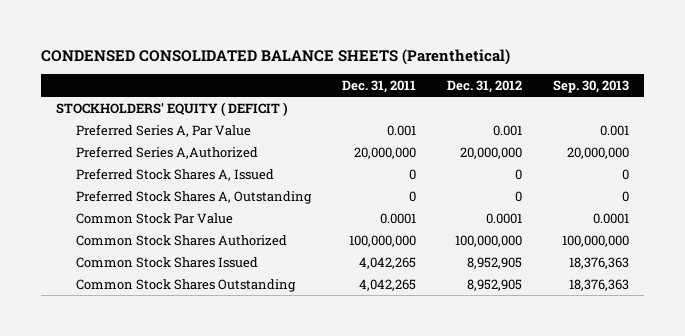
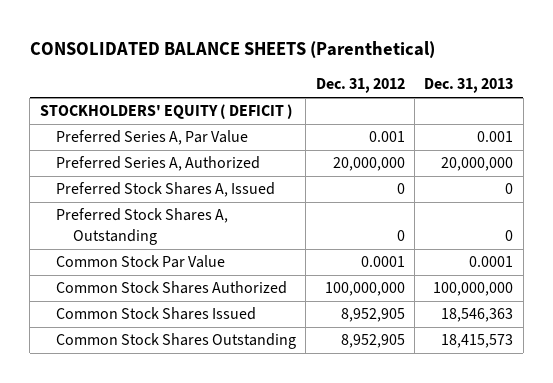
[40,49,510,66] CONDENSED CONSOLIDATED BALANCE SHEETS (Parenthetical) -> [29,40,435,58] CONSOLIDATED BALANCE SHEETS (Parenthetical)
[341,79,416,93] Dec. 31, 2011 -> none
[552,79,629,93] Sep. 30, 2013 -> none
none -> [424,78,514,94] Dec. 31, 2013
[75,145,258,159] Preferred Series A,Authorized -> [56,156,261,172] Preferred Series A, Authorized

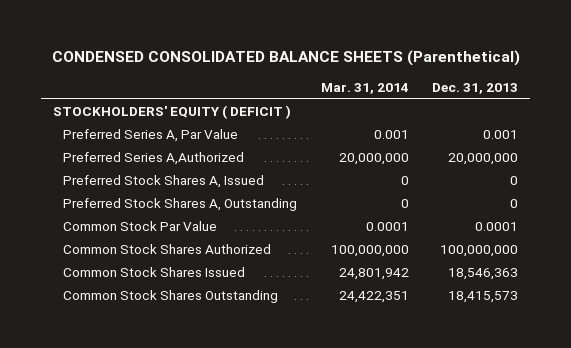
[29,40,435,58] CONSOLIDATED BALANCE SHEETS (Parenthetical) -> [51,50,520,67] CONDENSED CONSOLIDATED BALANCE SHEETS (Parenthetical)
[315,78,405,94] Dec. 31, 2012 -> none
none -> [320,82,409,94] Mar. 31, 2014
[56,156,261,172] Preferred Series A, Authorized -> [63,152,245,166] Preferred Series A,Authorized

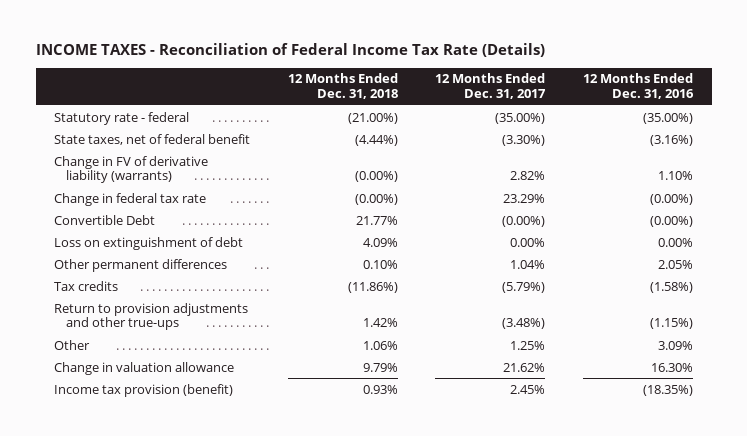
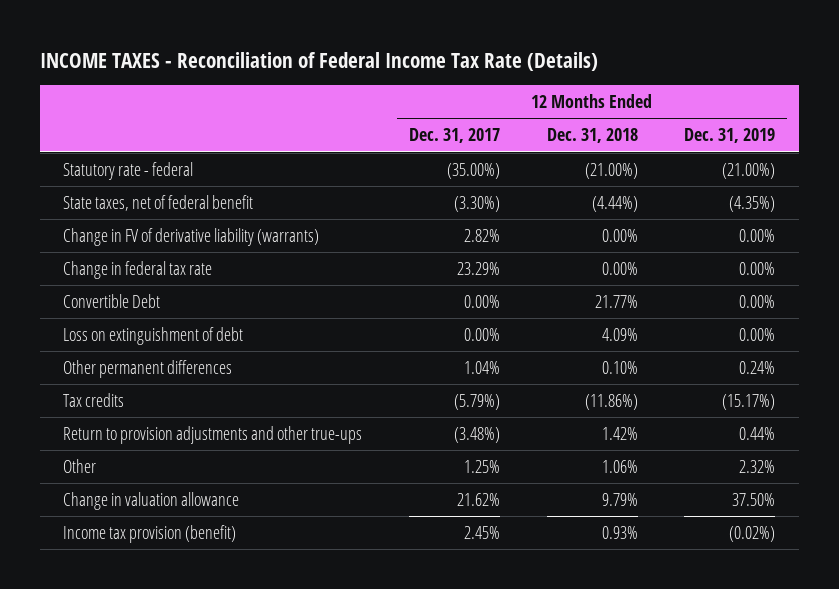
[583,73,695,100] 12 Months Ended Dec. 31, 2016 -> none
none -> [684,128,776,144] Dec. 31, 2019
[354,171,398,183] (0.00%) -> [601,228,638,242] 0.00%
[354,193,398,205] (0.00%) -> [601,261,638,275] 0.00%
[502,215,546,227] (0.00%) -> [463,294,500,308] 0.00%

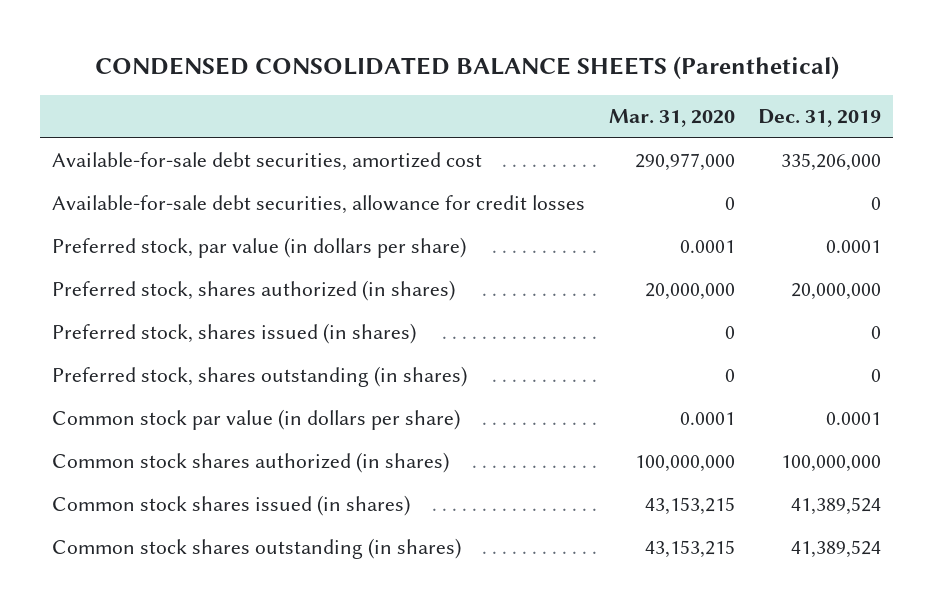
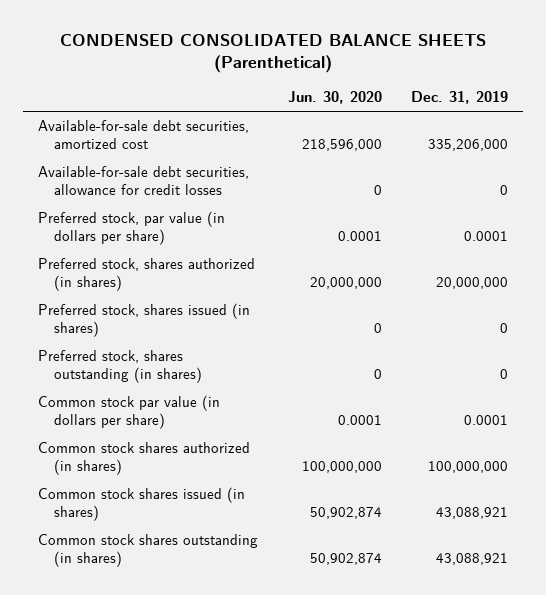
[608,109,735,128] Mar. 31, 2020 -> none
none -> [287,91,382,105] Jun. 30, 2020
[791,497,882,516] 41,389,524 -> [436,506,509,519] 43,088,921
[791,540,882,559] 41,389,524 -> [436,552,509,565] 43,088,921

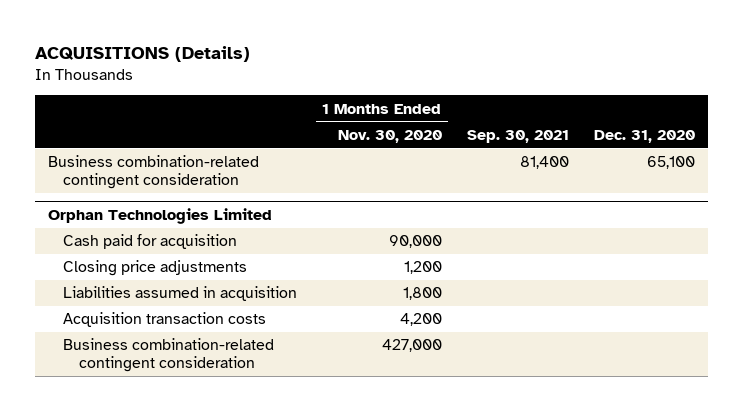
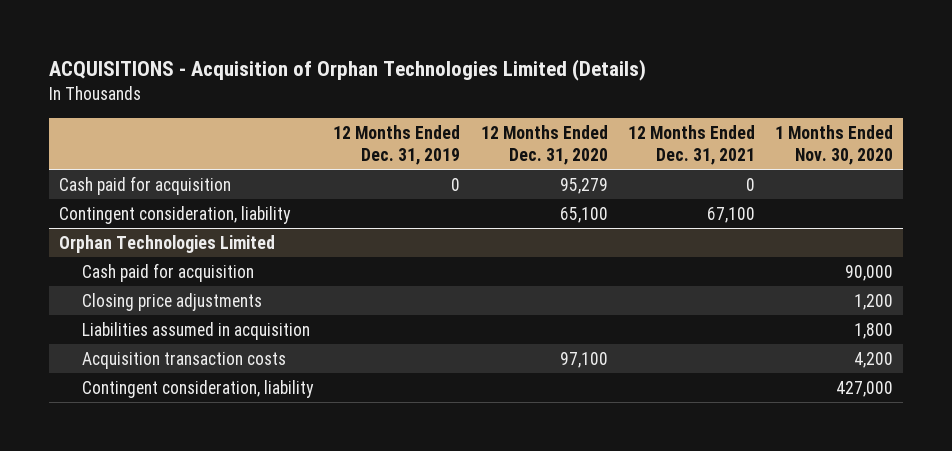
[35,46,251,63] ACQUISITIONS (Details) -> [48,59,646,82] ACQUISITIONS - Acquisition of Orphan Technologies Limited (Details)
[466,129,569,143] Sep. 30, 2021 -> none
[594,129,696,143] Dec. 31, 2020 -> none
none -> [333,124,461,165] 12 Months Ended Dec. 31, 2019
none -> [480,124,608,165] 12 Months Ended Dec. 31, 2020
none -> [627,124,755,165] 12 Months Ended Dec. 31, 2021
none -> [58,176,231,196] Cash paid for acquisition
[47,155,259,190] Business combination-related contingent consideration -> [58,206,291,225] Contingent consideration, liability
[63,338,275,373] Business combination-related contingent consideration -> [82,380,315,399] Contingent consideration, liability

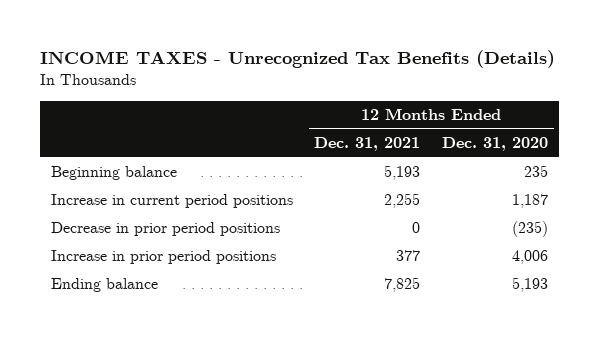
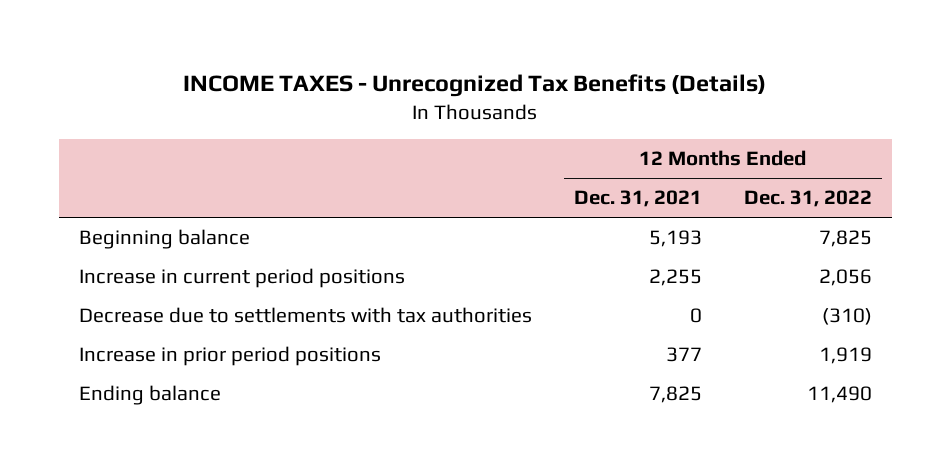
[442,137,549,152] Dec. 31, 2020 -> none
none -> [743,190,872,208] Dec. 31, 2022
[50,222,280,237] Decrease in prior period positions -> none
none -> [79,307,533,324] Decrease due to settlements with tax authorities

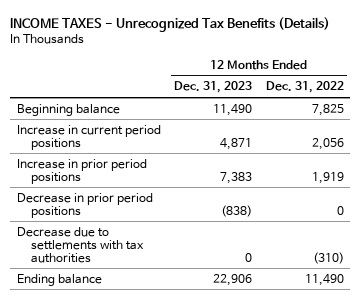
[573,190,702,208] Dec. 31, 2021 -> none
none -> [174,81,253,94] Dec. 31, 2023
none -> [17,192,154,218] Decrease in prior period positions
[79,307,533,324] Decrease due to settlements with tax authorities -> [17,226,145,263] Decrease due to settlements with tax authorities

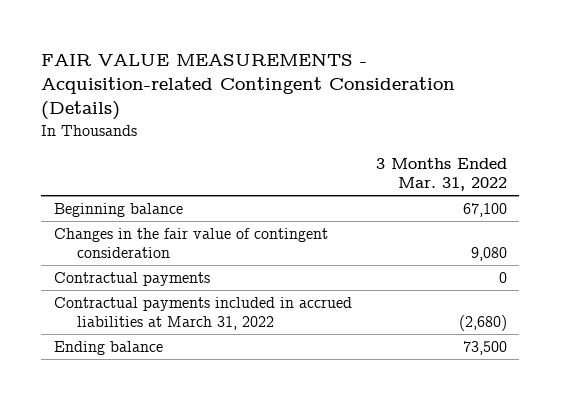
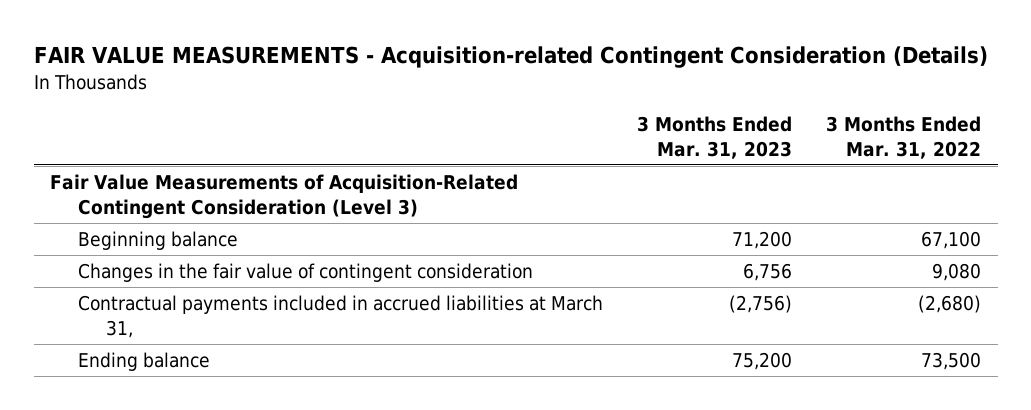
none -> [637,115,793,159] 3 Months Ended Mar. 31, 2023
none -> [50,173,519,219] Fair Value Measurements of Acquisition-Related Contingent Consideration (Level 3)
[53,271,210,286] Contractual payments -> none
[53,296,352,331] Contractual payments included in accrued liabilities at March 31, 2022 -> [78,294,604,338] Contractual payments included in accrued liabilities at March 31,

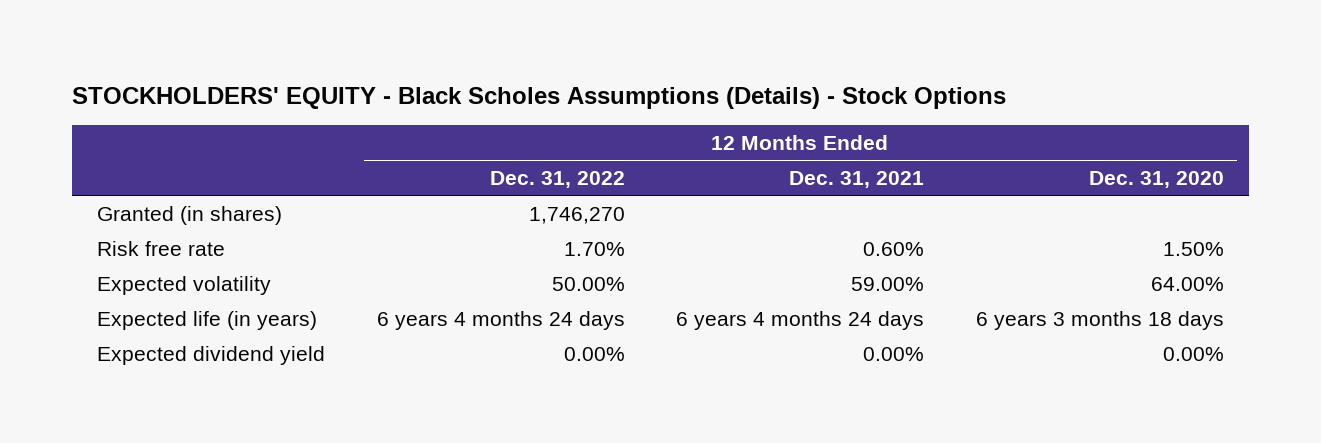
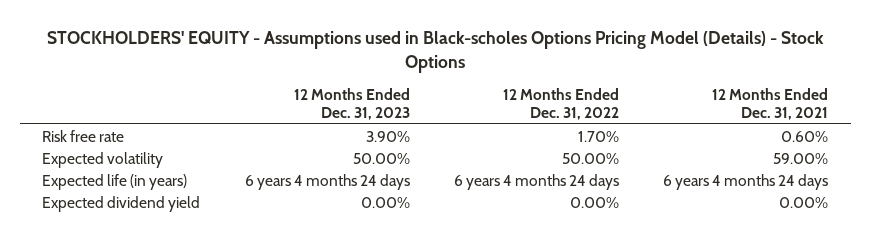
[71,86,1006,109] STOCKHOLDERS' EQUITY - Black Scholes Assumptions (Details) - Stock Options -> [47,30,825,73] STOCKHOLDERS' EQUITY - Assumptions used in Black-scholes Options Pricing Model (Details) - Stock Options
[1088,170,1224,188] Dec. 31, 2020 -> none
none -> [293,87,410,120] 12 Months Ended Dec. 31, 2023
[97,205,283,225] Granted (in shares) -> none

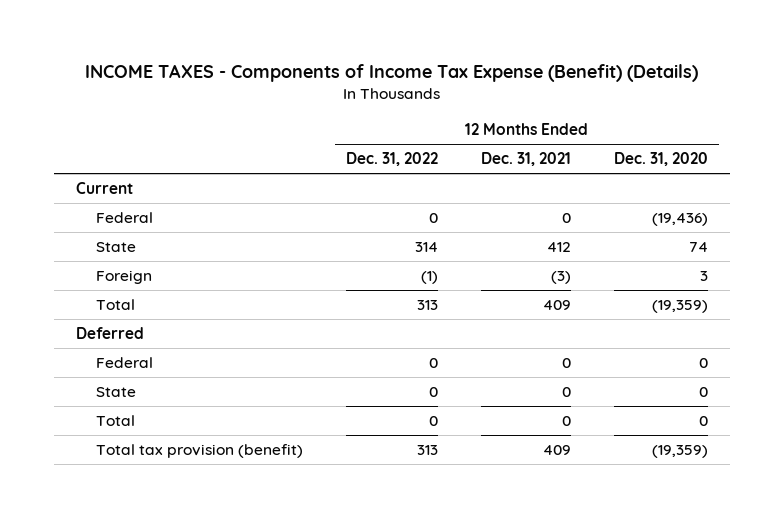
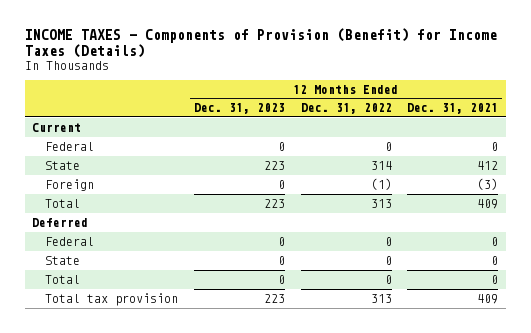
[84,64,698,83] INCOME TAXES - Components of Income Tax Expense (Benefit) (Details) -> [24,28,497,58] INCOME TAXES - Components of Provision (Benefit) for Income Taxes (Details)
[614,152,709,167] Dec. 31, 2020 -> none
none -> [193,103,285,115] Dec. 31, 2023
[95,444,303,459] Total tax provision (benefit) -> [45,292,179,306] Total tax provision

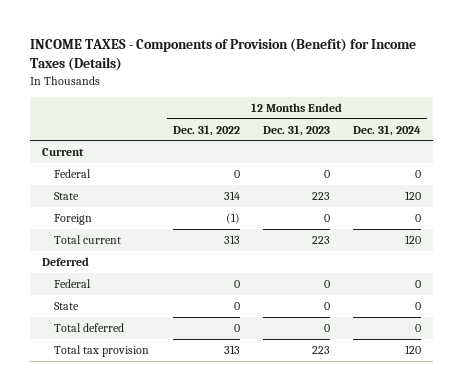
[407,103,499,115] Dec. 31, 2021 -> none
none -> [353,124,422,136] Dec. 31, 2024
[45,198,81,208] Total -> [54,234,122,244] Total current
[45,274,81,284] Total -> [54,322,125,332] Total deferred

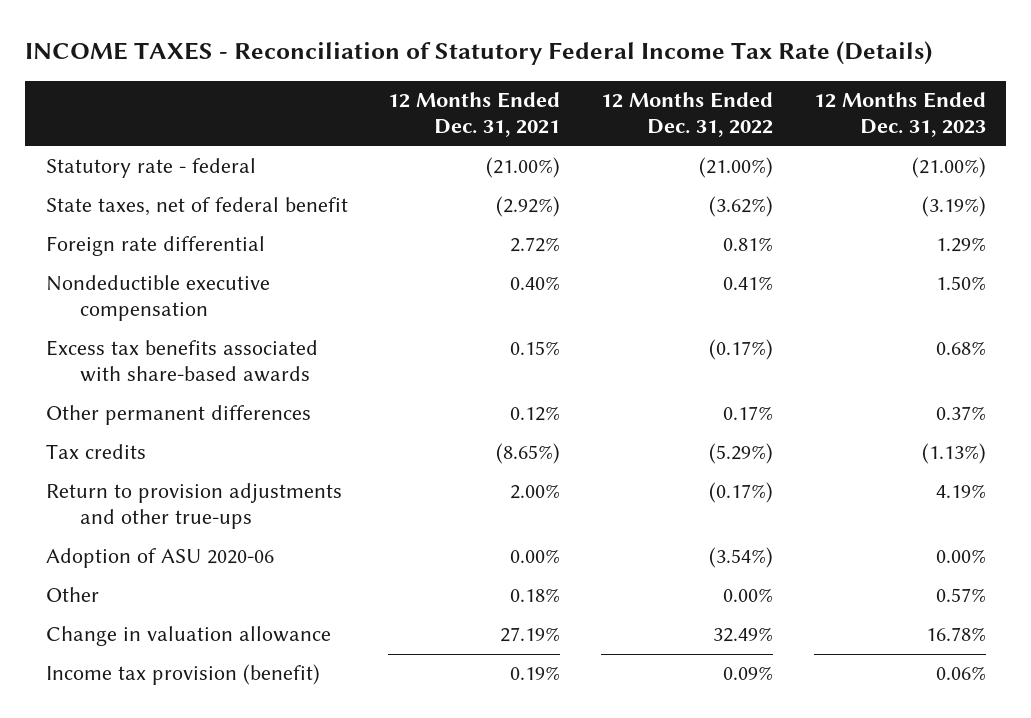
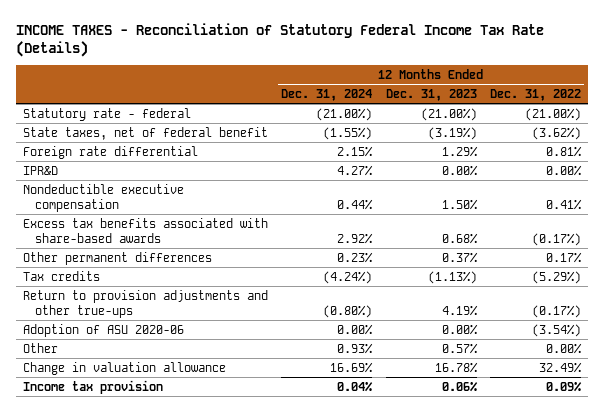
[388,92,561,138] 12 Months Ended Dec. 31, 2021 -> none
none -> [281,88,373,101] Dec. 31, 2024
none -> [22,165,58,175] IPR&D
[45,664,320,686] Income tax provision (benefit) -> [22,379,163,394] Income tax provision

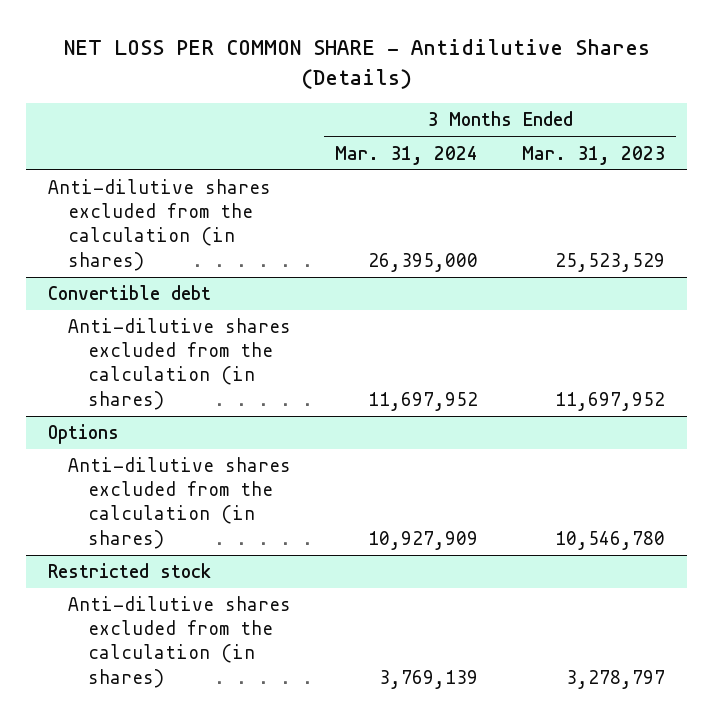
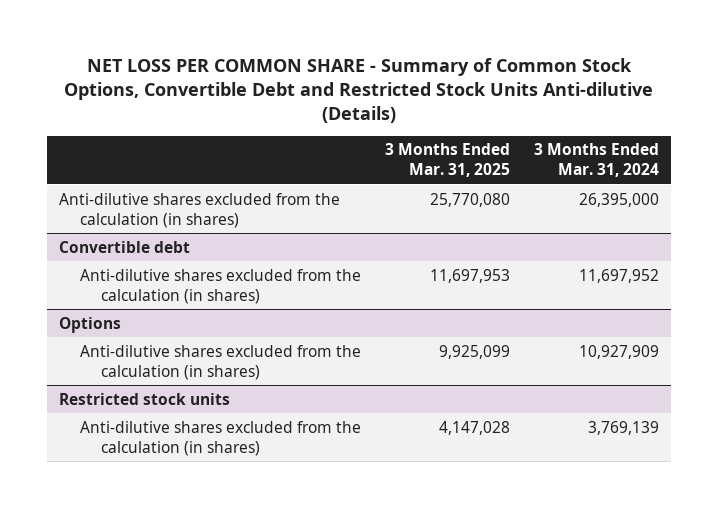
[63,39,650,89] NET LOSS PER COMMON SHARE - Antidilutive Shares (Details) -> [64,57,654,123] NET LOSS PER COMMON SHARE - Summary of Common Stock Options, Convertible Debt and Restricted Stock Units Anti-dilutive (Details)
[522,145,666,165] Mar. 31, 2023 -> none
none -> [385,143,511,178] 3 Months Ended Mar. 31, 2025
[48,563,212,579] Restricted stock -> [59,392,231,405] Restricted stock units

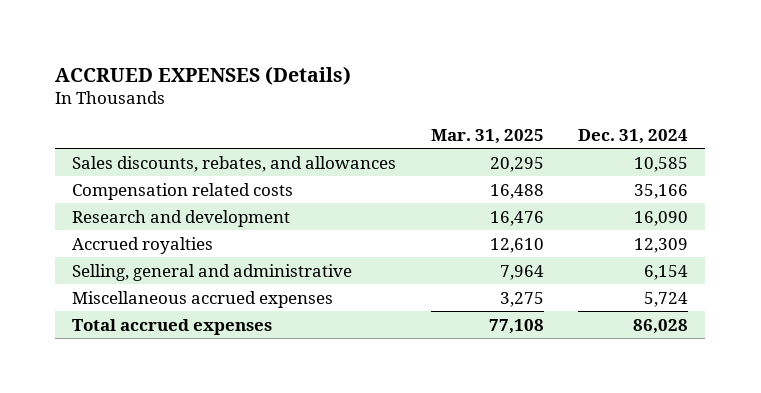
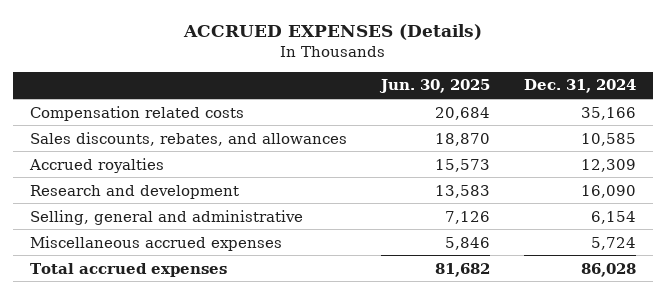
[430,128,544,144] Mar. 31, 2025 -> none
none -> [378,79,490,94] Jun. 30, 2025
[72,155,397,172] Sales discounts, rebates, and allowances -> [30,131,348,146] Sales discounts, rebates, and allowances
[72,209,291,227] Research and development -> [30,184,240,199] Research and development

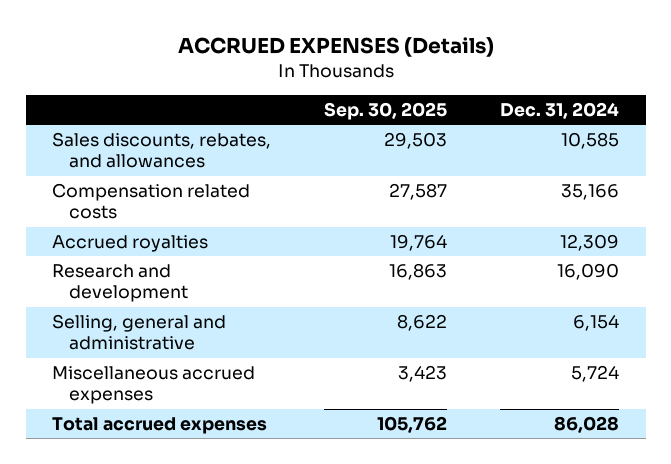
[378,79,490,94] Jun. 30, 2025 -> none
none -> [324,101,448,120] Sep. 30, 2025
[30,105,245,121] Compensation related costs -> [52,183,251,220] Compensation related costs

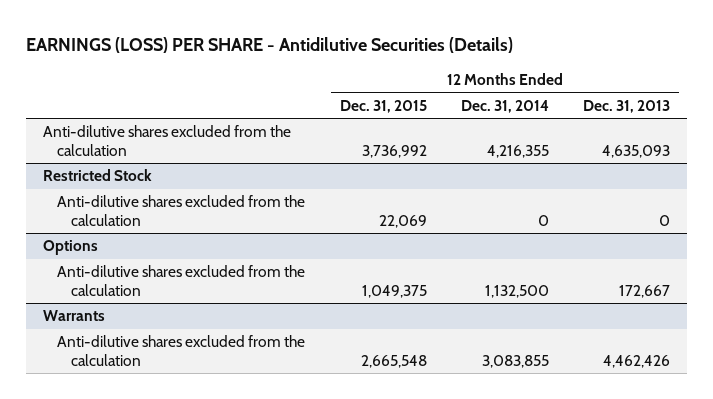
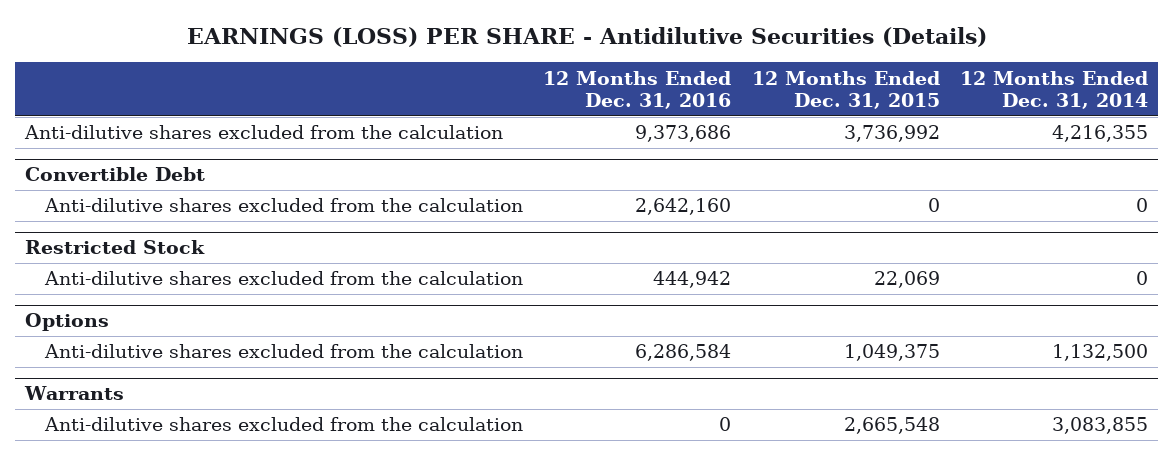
[583,99,671,113] Dec. 31, 2013 -> none
none -> [543,70,732,109] 12 Months Ended Dec. 31, 2016
none -> [25,167,206,182] Convertible Debt
none -> [44,198,524,213] Anti-dilutive shares excluded from the calculation

